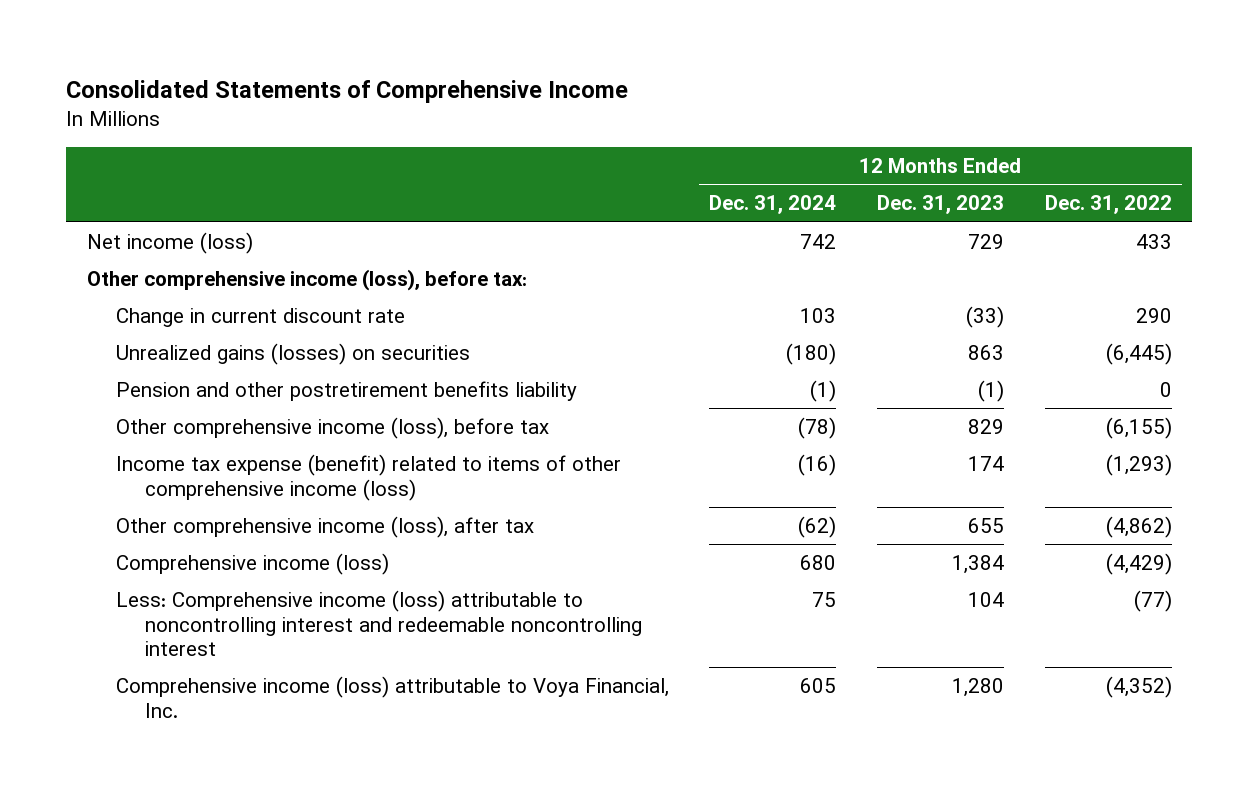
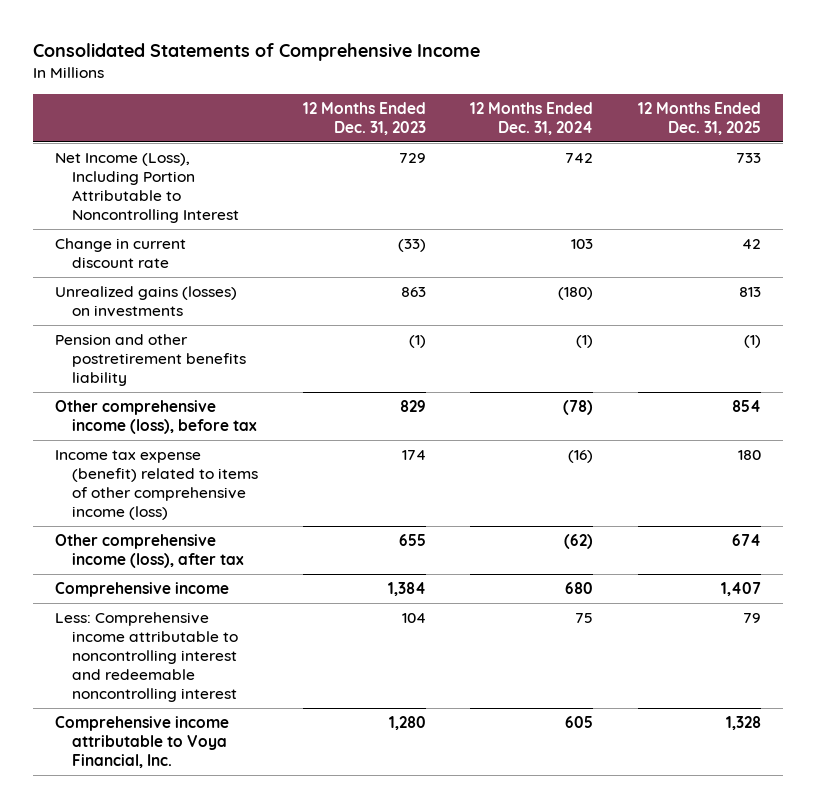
[1044,195,1172,215] Dec. 31, 2022 -> none
none -> [638,101,762,136] 12 Months Ended Dec. 31, 2025
[86,269,527,292] Other comprehensive income (loss), before tax: -> none
[86,232,253,255] Net income (loss) -> [54,152,240,224] Net Income (Loss), Including Portion Attributable to Noncontrolling Interest
[115,343,470,366] Unrealized gains (losses) on securities -> [54,285,237,317] Unrealized gains (losses) on investments
[115,553,389,576] Comprehensive income (loss) -> [54,581,229,597] Comprehensive income
[115,590,642,657] Less: Comprehensive income (loss) attributable to noncontrolling interest and redeemable noncontrolling interest -> [54,611,239,703] Less: Comprehensive income attributable to noncontrolling interest and redeemable noncontrolling interest
[115,676,669,718] Comprehensive income (loss) attributable to Voya Financial, Inc. -> [54,715,229,769] Comprehensive income attributable to Voya Financial, Inc.

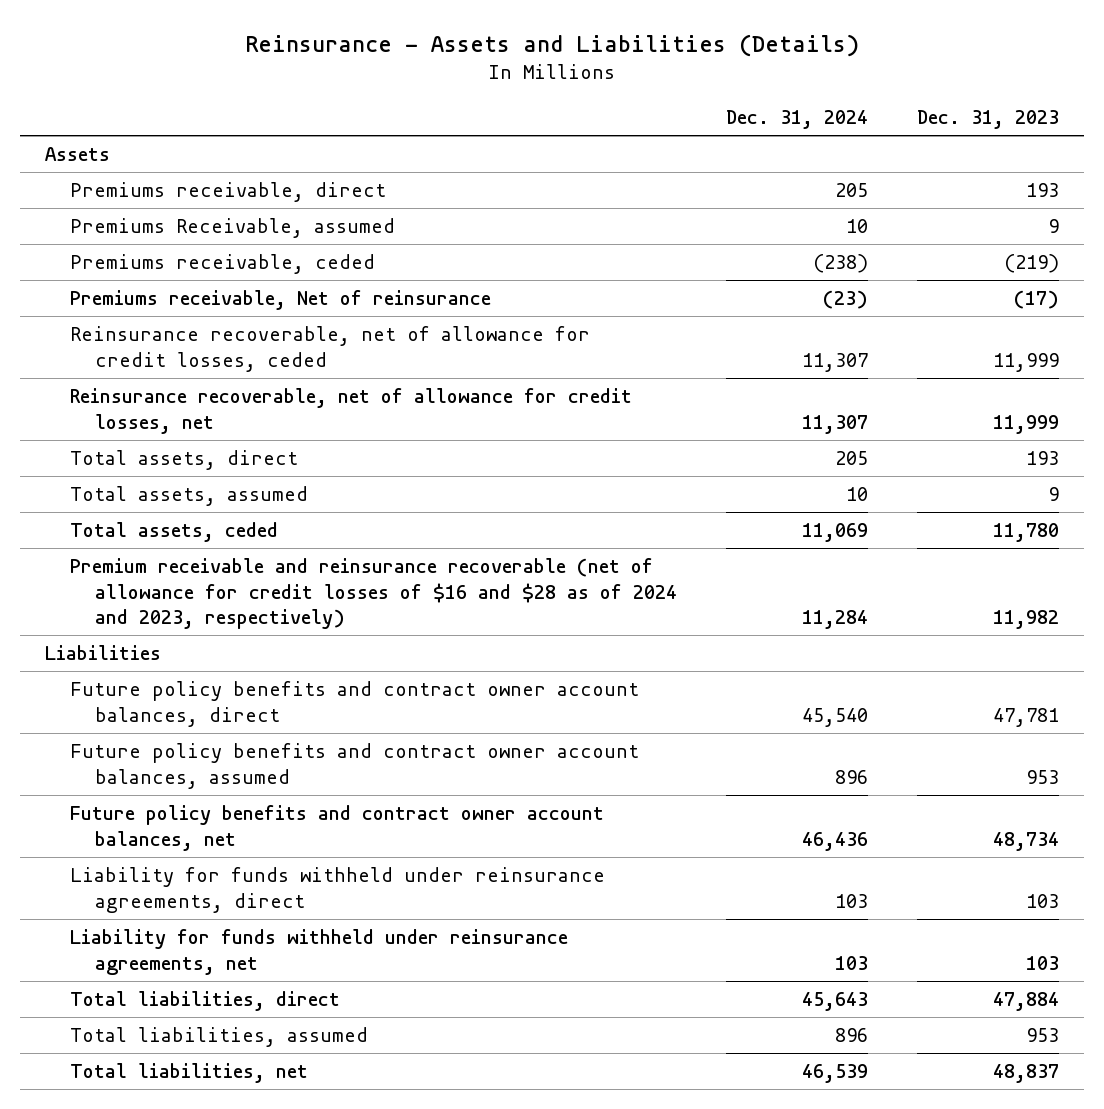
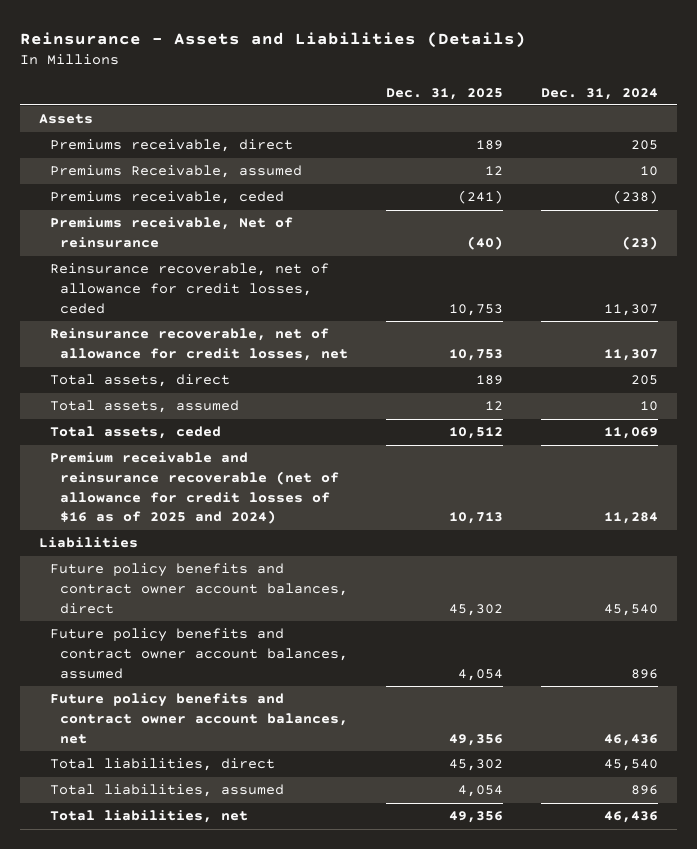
[917,110,1060,130] Dec. 31, 2023 -> none
none -> [386,87,504,100] Dec. 31, 2025
[69,558,677,630] Premium receivable and reinsurance recoverable (net of allowance for credit losses of $16 and $28 as of 2024 and 2023, respectively) -> [49,452,340,525] Premium receivable and reinsurance recoverable (net of allowance for credit losses of $16 as of 2025 and 2024)
[69,867,605,913] Liability for funds withheld under reinsurance agreements, direct -> none
[69,929,568,975] Liability for funds withheld under reinsurance agreements, net -> none
[801,992,868,1012] 45,643 -> [603,759,658,772] 45,540
[801,1064,868,1084] 46,539 -> [603,811,658,824] 46,436

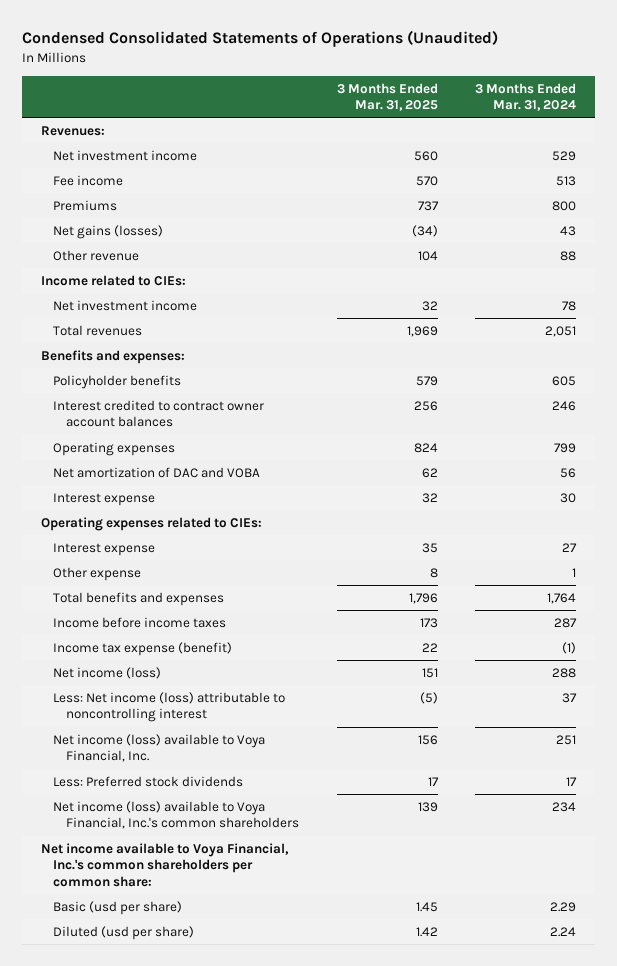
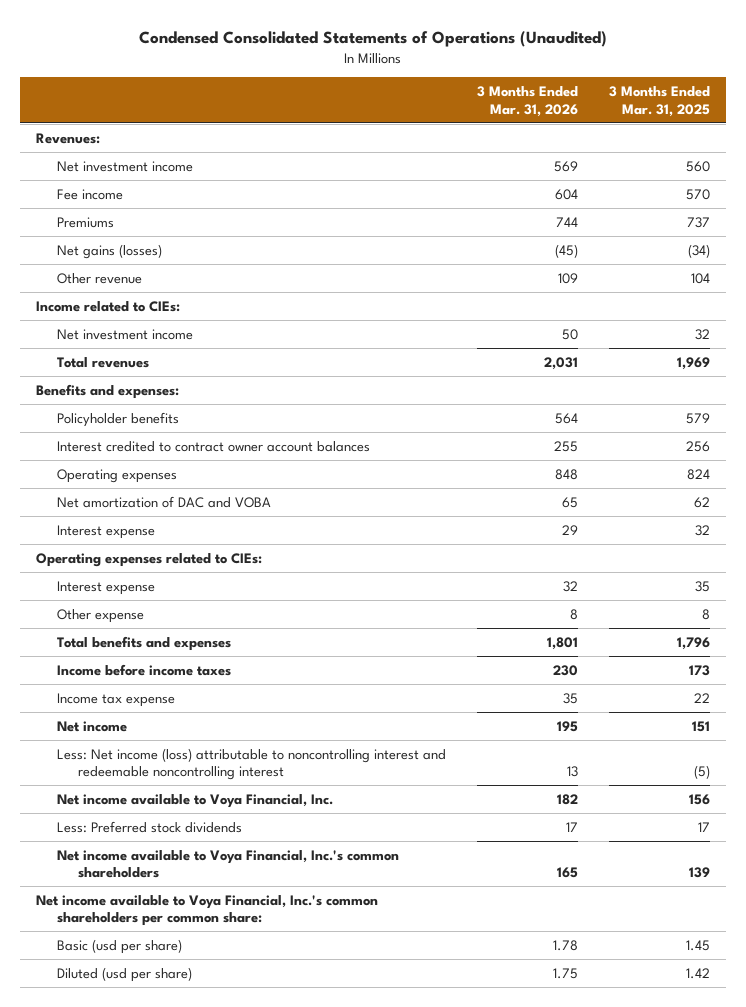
[475,82,577,111] 3 Months Ended Mar. 31, 2024 -> none
none -> [476,86,578,117] 3 Months Ended Mar. 31, 2026
[53,641,233,656] Income tax expense (benefit) -> [56,692,175,707] Income tax expense
[53,666,162,679] Net income (loss) -> [56,720,127,732] Net income
[53,691,286,723] Less: Net income (loss) attributable to noncontrolling interest -> [56,747,446,781] Less: Net income (loss) attributable to noncontrolling interest and redeemable noncontrolling interest
[53,733,266,763] Net income (loss) available to Voya Financial, Inc. -> [56,793,333,808] Net income available to Voya Financial, Inc.
[53,800,299,830] Net income (loss) available to Voya Financial, Inc.'s common shareholders -> [56,849,399,879] Net income available to Voya Financial, Inc.'s common shareholders

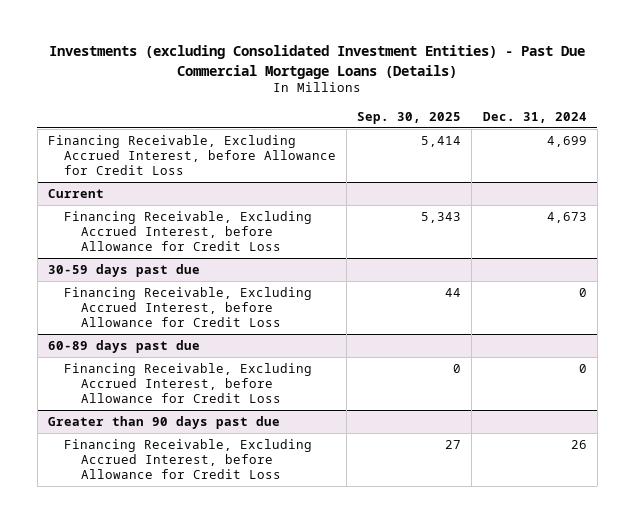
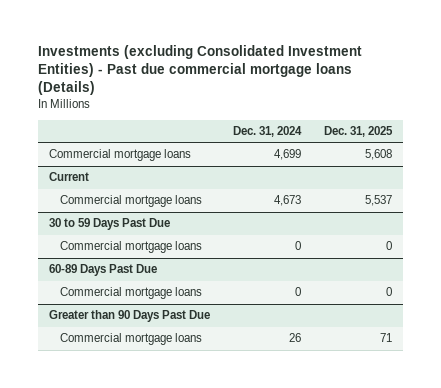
[49,45,586,79] Investments (excluding Consolidated Investment Entities) - Past Due Commercial Mortgage Loans (Details) -> [37,44,362,96] Investments (excluding Consolidated Investment Entities) - Past due commercial mortgage loans (Details)
[357,111,462,124] Sep. 30, 2025 -> none
none -> [323,126,393,138] Dec. 31, 2025
[47,134,337,175] Financing Receivable, Excluding Accrued Interest, before Allowance for Credit Loss -> [49,149,192,162] Commercial mortgage loans
[64,210,313,251] Financing Receivable, Excluding Accrued Interest, before Allowance for Credit Loss -> [60,195,203,208] Commercial mortgage loans
[47,263,200,277] 30-59 days past due -> [49,218,171,231] 30 to 59 Days Past Due
[64,286,313,327] Financing Receivable, Excluding Accrued Interest, before Allowance for Credit Loss -> [60,241,203,254] Commercial mortgage loans
[47,339,200,353] 60-89 days past due -> [49,264,158,277] 60-89 Days Past Due
[64,362,313,403] Financing Receivable, Excluding Accrued Interest, before Allowance for Credit Loss -> [60,287,203,300] Commercial mortgage loans
[47,415,280,429] Greater than 90 days past due -> [49,310,211,323] Greater than 90 Days Past Due
[64,438,313,479] Financing Receivable, Excluding Accrued Interest, before Allowance for Credit Loss -> [60,333,203,346] Commercial mortgage loans

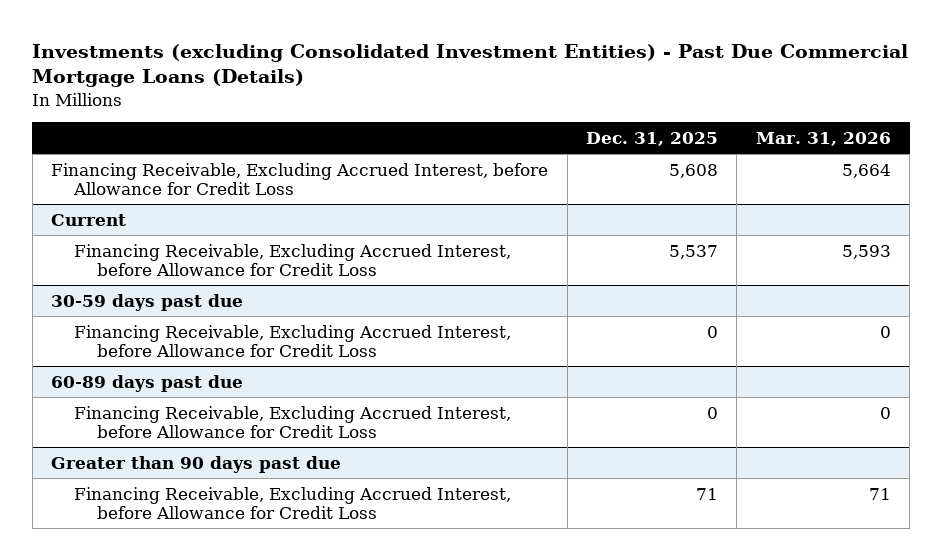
[37,44,362,96] Investments (excluding Consolidated Investment Entities) - Past due commercial mortgage loans (Details) -> [32,43,909,88] Investments (excluding Consolidated Investment Entities) - Past Due Commercial Mortgage Loans (Details)
[232,126,302,138] Dec. 31, 2024 -> none
none -> [755,131,891,146] Mar. 31, 2026
[49,149,192,162] Commercial mortgage loans -> [51,162,549,195] Financing Receivable, Excluding Accrued Interest, before Allowance for Credit Loss
[60,195,203,208] Commercial mortgage loans -> [74,243,512,276] Financing Receivable, Excluding Accrued Interest, before Allowance for Credit Loss
[49,218,171,231] 30 to 59 Days Past Due -> [51,293,244,311] 30-59 days past due
[60,241,203,254] Commercial mortgage loans -> [74,324,512,357] Financing Receivable, Excluding Accrued Interest, before Allowance for Credit Loss
[49,264,158,277] 60-89 Days Past Due -> [51,374,244,392] 60-89 days past due
[60,287,203,300] Commercial mortgage loans -> [74,405,512,438] Financing Receivable, Excluding Accrued Interest, before Allowance for Credit Loss
[49,310,211,323] Greater than 90 Days Past Due -> [51,455,342,473] Greater than 90 days past due
[60,333,203,346] Commercial mortgage loans -> [74,486,512,519] Financing Receivable, Excluding Accrued Interest, before Allowance for Credit Loss

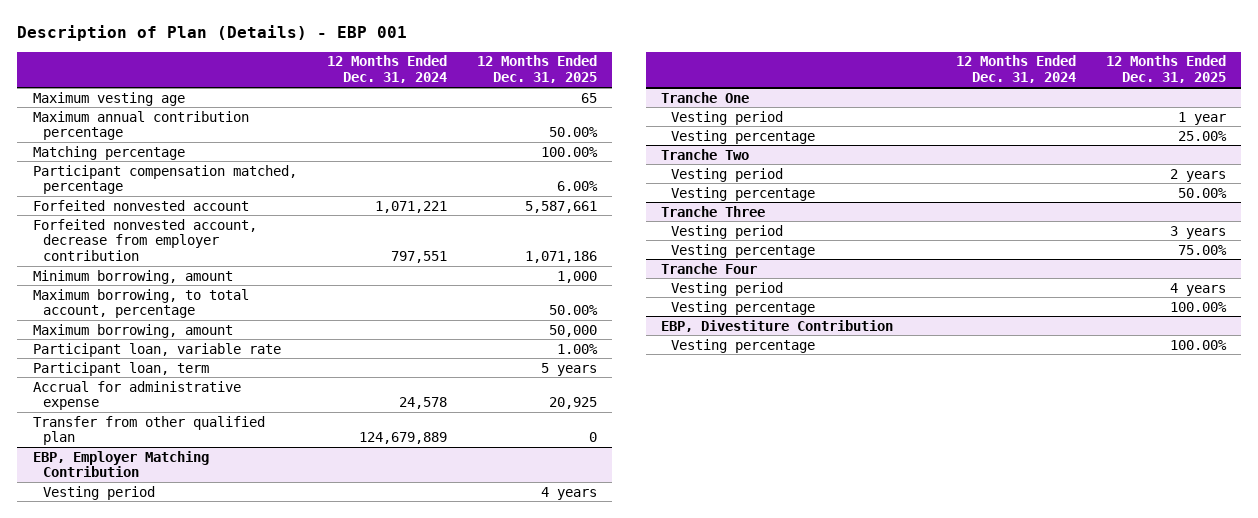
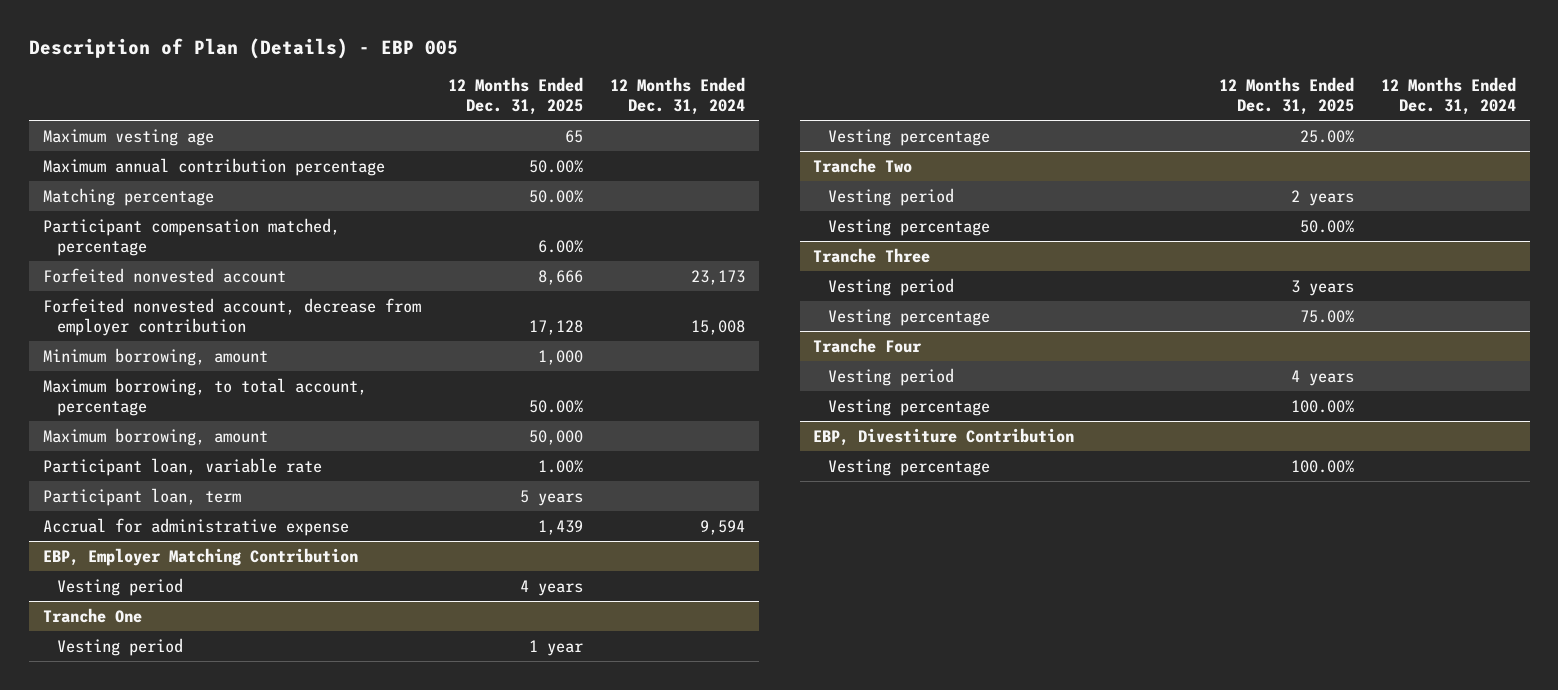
[17,25,408,42] Description of Plan (Details) - EBP 001 -> [28,38,458,60] Description of Plan (Details) - EBP 005
[541,146,599,157] 100.00% -> [528,189,583,203] 50.00%
[374,200,447,213] 1,071,221 -> [691,269,746,285] 23,173
[525,200,598,213] 5,587,661 -> [537,269,583,285] 8,666
[390,251,447,264] 797,551 -> [691,319,746,335] 15,008
[525,251,598,264] 1,071,186 -> [528,319,583,335] 17,128
[32,415,265,446] Transfer from other qualified plan -> none
[398,397,447,410] 24,578 -> [700,519,746,535] 9,594
[549,397,598,410] 20,925 -> [537,519,583,535] 1,439

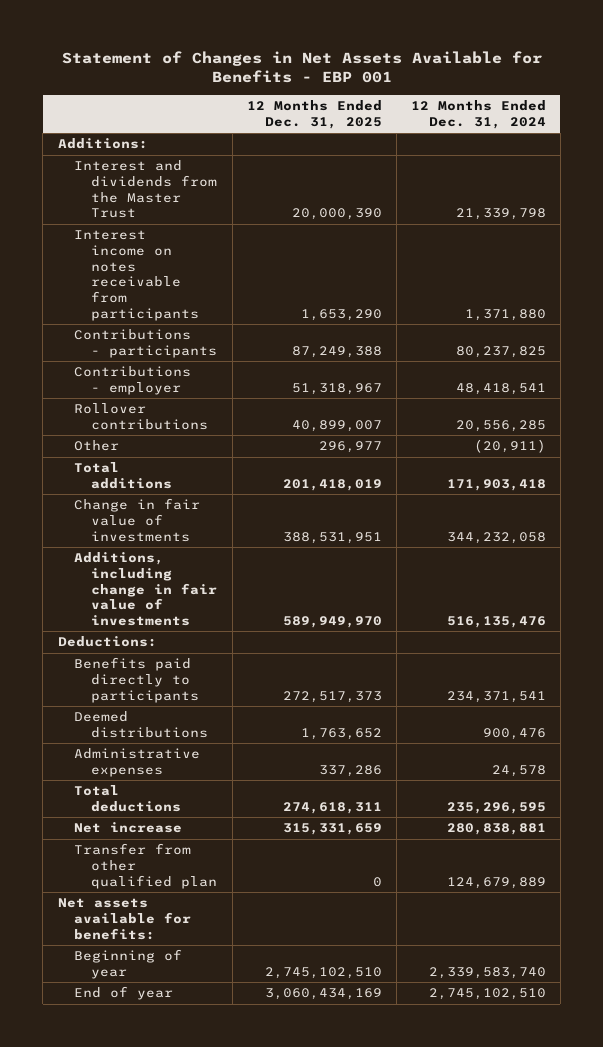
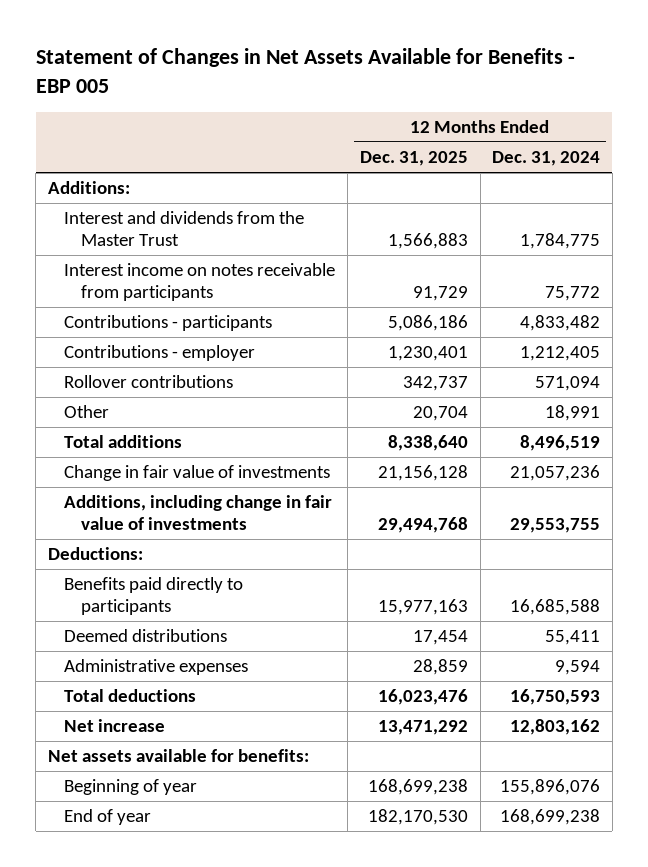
[61,50,542,84] Statement of Changes in Net Assets Available for Benefits - EBP 001 -> [35,48,575,94] Statement of Changes in Net Assets Available for Benefits - EBP 005
[291,208,382,221] 20,000,390 -> [387,233,468,250] 1,566,883
[455,208,546,221] 21,339,798 -> [520,233,601,250] 1,784,775
[300,308,382,321] 1,653,290 -> [412,286,468,302] 91,729
[464,308,546,321] 1,371,880 -> [545,286,601,302] 75,772
[291,345,382,358] 87,249,388 -> [387,315,468,332] 5,086,186
[455,345,546,358] 80,237,825 -> [520,315,601,332] 4,833,482
[291,382,382,395] 51,318,967 -> [387,346,468,362] 1,230,401
[455,382,546,395] 48,418,541 -> [520,346,601,362] 1,212,405
[291,419,382,432] 40,899,007 -> [402,376,468,392] 342,737
[455,419,546,432] 20,556,285 -> [535,376,601,392] 571,094
[318,441,382,454] 296,977 -> [412,406,468,422] 20,704
[473,439,546,454] (20,911) -> [545,405,601,422] 18,991
[282,478,382,491] 201,418,019 -> [387,435,468,452] 8,338,640
[446,478,546,491] 171,903,418 -> [520,435,601,452] 8,496,519
[282,531,382,544] 388,531,951 -> [377,465,468,482] 21,156,128
[446,531,546,544] 344,232,058 -> [510,465,601,482] 21,057,236
[282,616,382,629] 589,949,970 -> [377,517,468,534] 29,494,768
[446,616,546,629] 516,135,476 -> [510,518,601,534] 29,553,755
[74,843,218,889] Transfer from other qualified plan -> none
[282,690,382,703] 272,517,373 -> [377,599,468,616] 15,977,163
[446,690,546,703] 234,371,541 -> [510,599,601,616] 16,685,588
[300,727,382,740] 1,763,652 -> [412,630,468,646] 17,454
[482,727,546,740] 900,476 -> [545,630,601,646] 55,411
[318,764,382,777] 337,286 -> [412,659,468,676] 28,859
[491,764,546,777] 24,578 -> [555,660,601,676] 9,594
[282,801,382,814] 274,618,311 -> [377,689,468,706] 16,023,476
[446,801,546,814] 235,296,595 -> [510,689,601,706] 16,750,593
[282,823,382,836] 315,331,659 -> [377,720,468,736] 13,471,292
[446,823,546,836] 280,838,881 -> [510,719,601,736] 12,803,162
[264,966,382,979] 2,745,102,510 -> [367,779,468,796] 168,699,238
[428,966,546,979] 2,339,583,740 -> [500,779,601,796] 155,896,076
[264,988,382,1001] 3,060,434,169 -> [367,809,468,826] 182,170,530
[428,988,546,1001] 2,745,102,510 -> [500,809,601,826] 168,699,238

